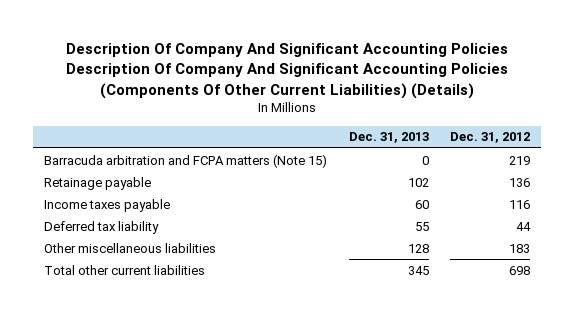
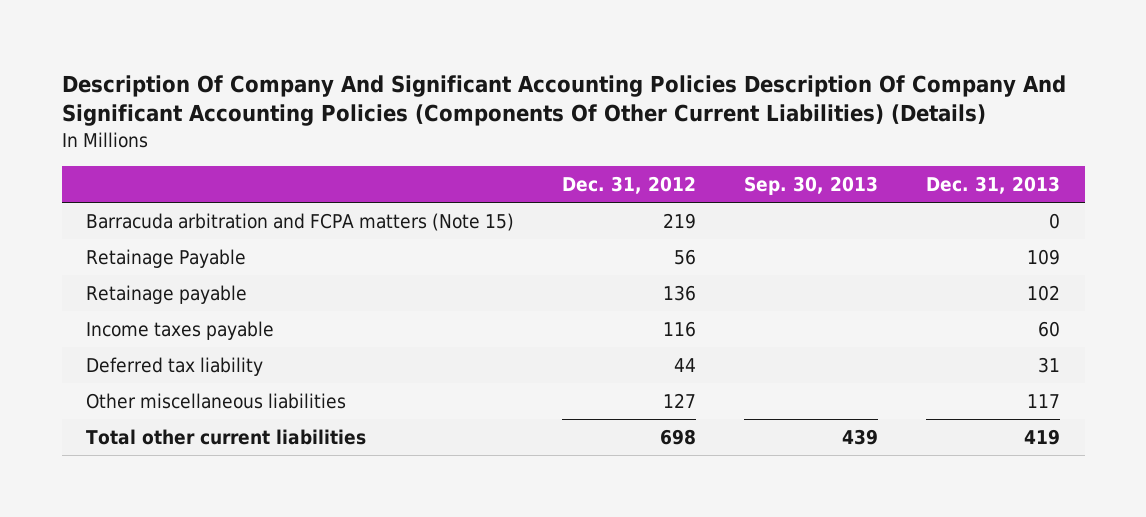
none -> [744,176,879,196] Sep. 30, 2013
none -> [85,248,246,268] Retainage Payable
[414,221,429,231] 55 -> [1038,356,1061,373] 31
[407,243,429,253] 128 -> [1027,393,1061,408] 117
[509,243,531,253] 183 -> [663,392,697,408] 127
[407,265,429,275] 345 -> [1024,428,1061,445] 419

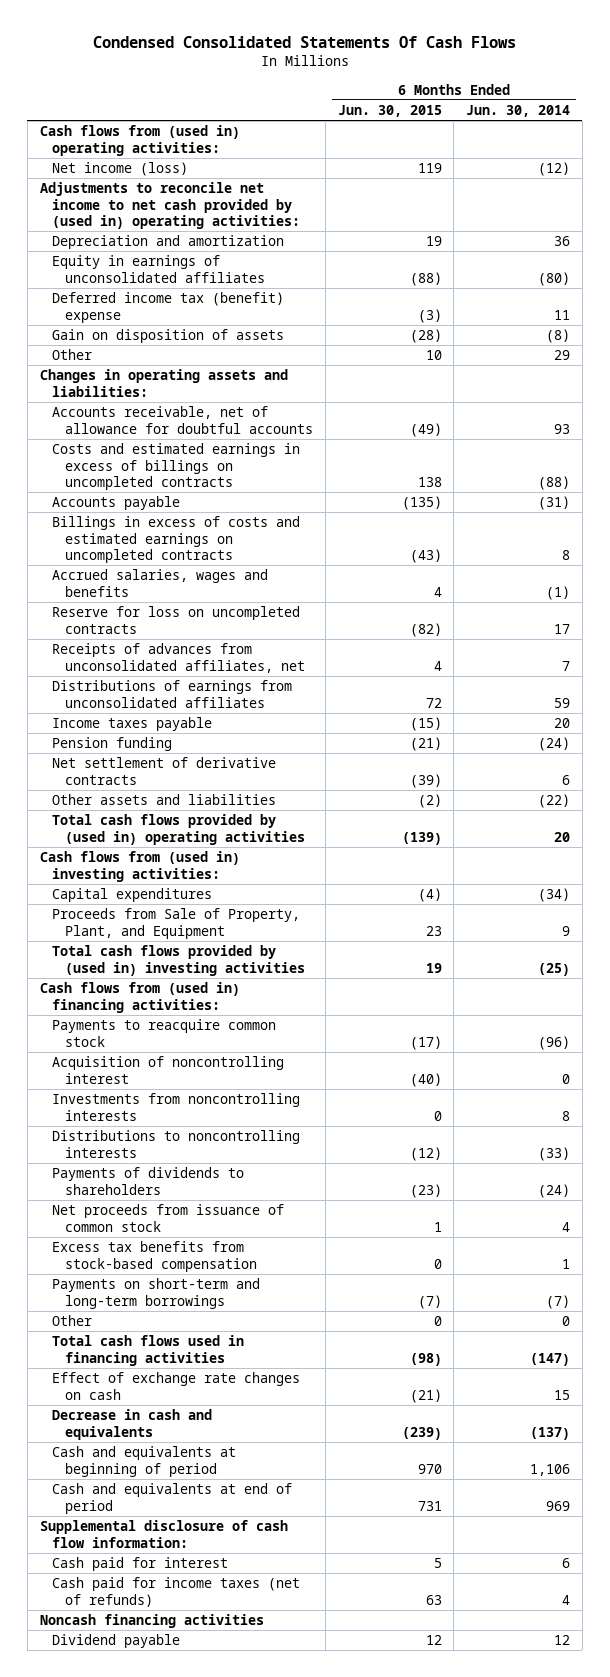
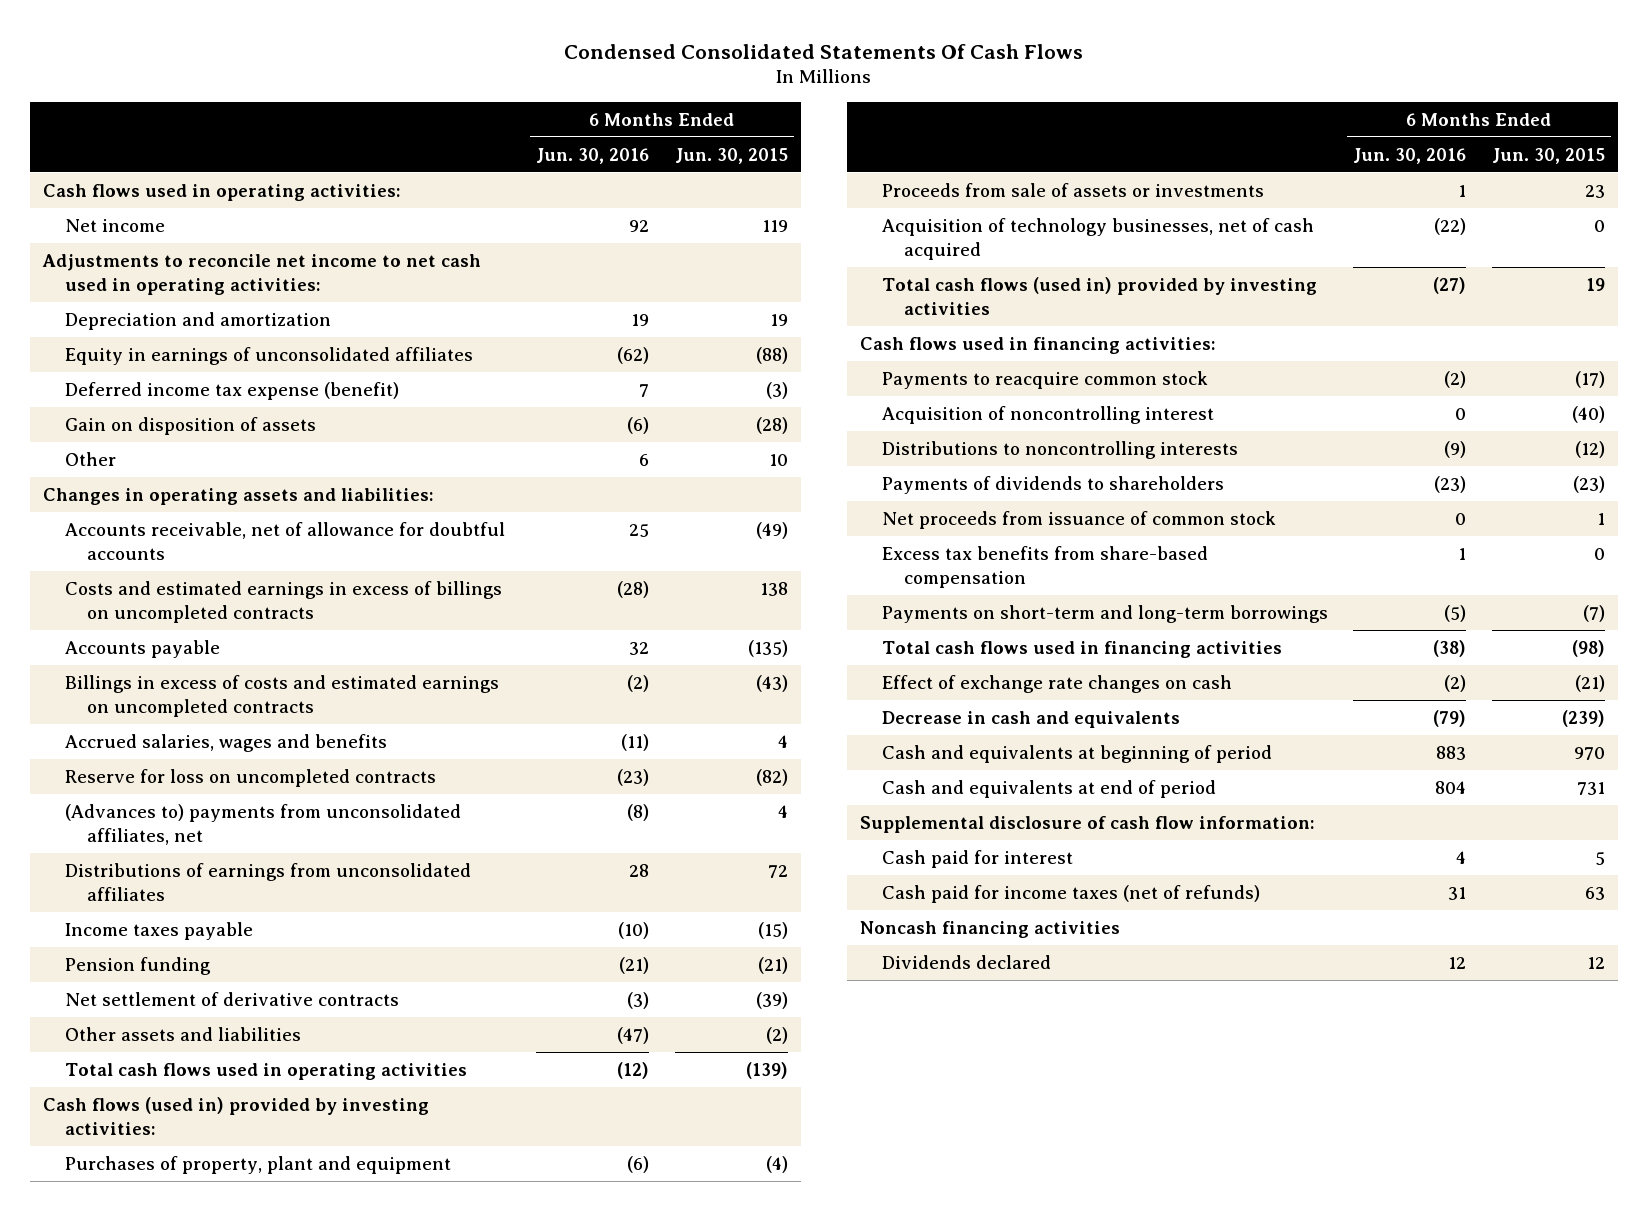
[466,104,571,117] Jun. 30, 2014 -> none
none -> [536,147,650,164] Jun. 30, 2016
[39,124,240,156] Cash flows from (used in) operating activities: -> [42,183,401,201] Cash flows used in operating activities:
[52,161,189,176] Net income (loss) -> [64,218,165,232] Net income
[39,181,301,230] Adjustments to reconcile net income to net cash provided by (used in) operating activities: -> [41,253,481,295] Adjustments to reconcile net income to net cash used in operating activities:
[52,291,285,323] Deferred income tax (benefit) expense -> [64,381,399,400] Deferred income tax expense (benefit)
[52,642,306,673] Receipts of advances from unconsolidated affiliates, net -> [64,803,461,845] (Advances to) payments from unconsolidated affiliates, net
[52,813,306,845] Total cash flows provided by (used in) operating activities -> [64,1062,467,1080] Total cash flows used in operating activities
[39,850,240,882] Cash flows from (used in) investing activities: -> [42,1096,429,1135] Cash flows (used in) provided by investing activities:
[52,887,213,902] Capital expenditures -> [64,1155,451,1174] Purchases of property, plant and equipment
[52,907,301,939] Proceeds from Sale of Property, Plant, and Equipment -> [881,182,1264,197] Proceeds from sale of assets or investments
none -> [881,217,1314,260] Acquisition of technology businesses, net of cash acquired
[52,944,306,976] Total cash flows provided by (used in) investing activities -> [881,276,1317,315] Total cash flows (used in) provided by investing activities
[39,981,240,1013] Cash flows from (used in) financing activities: -> [859,336,1216,354] Cash flows used in financing activities:
[52,1092,301,1121] Investments from noncontrolling interests -> none
[52,1240,258,1272] Excess tax benefits from stock-based compensation -> [881,545,1208,588] Excess tax benefits from share-based compensation
[52,1314,93,1326] Other -> none
[52,1633,181,1648] Dividend payable -> [881,954,1051,969] Dividends declared

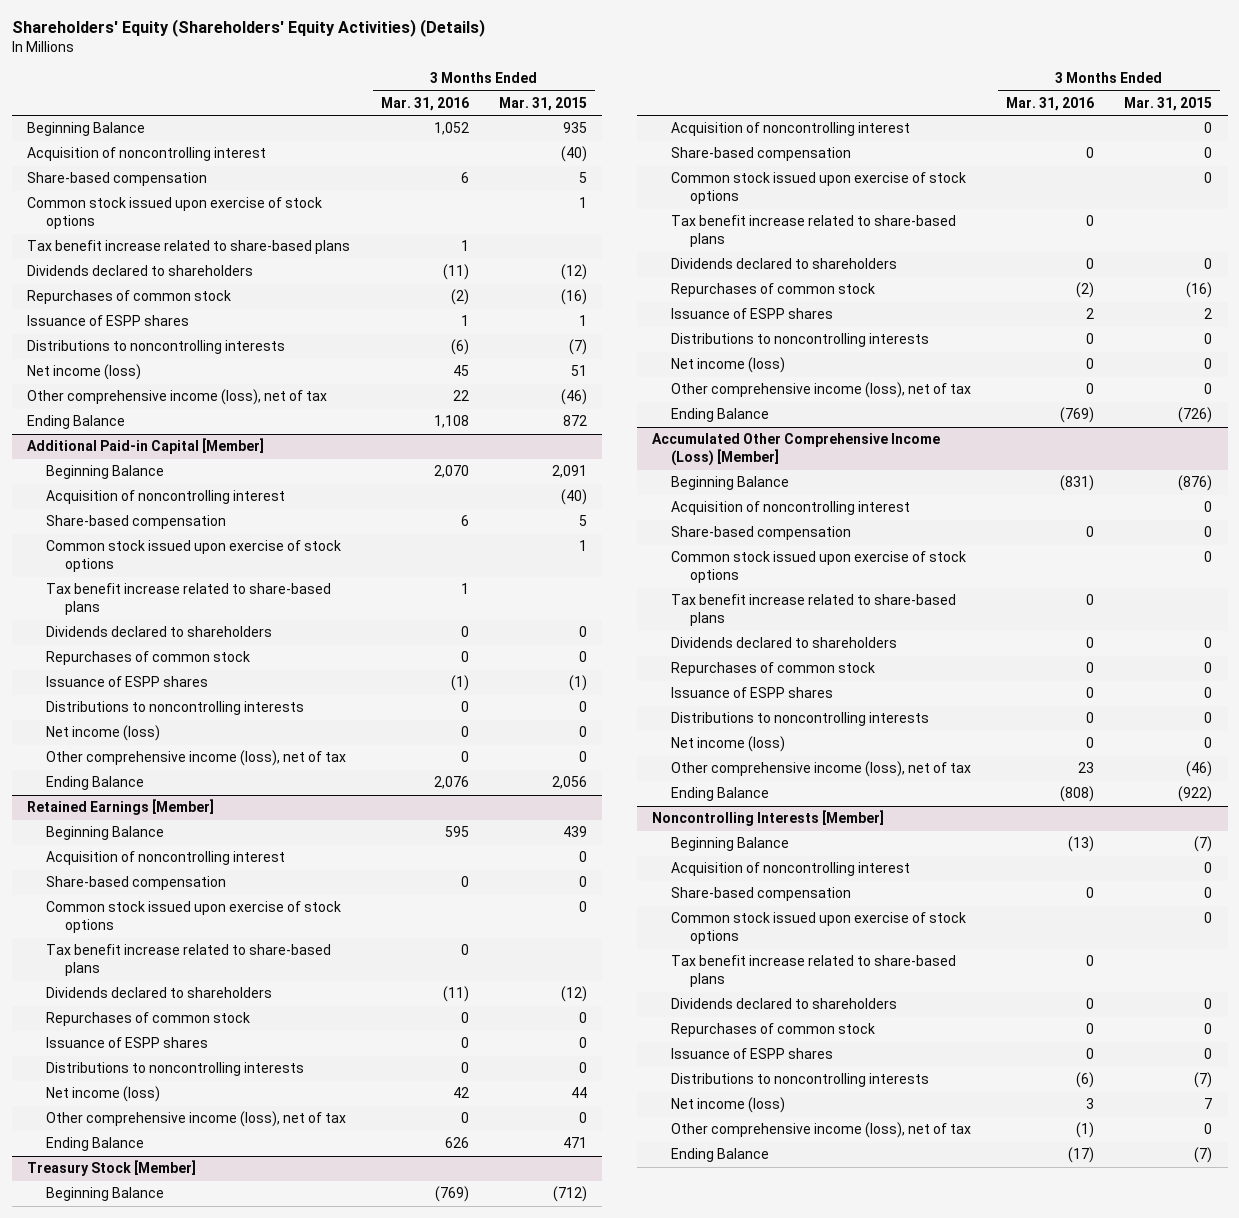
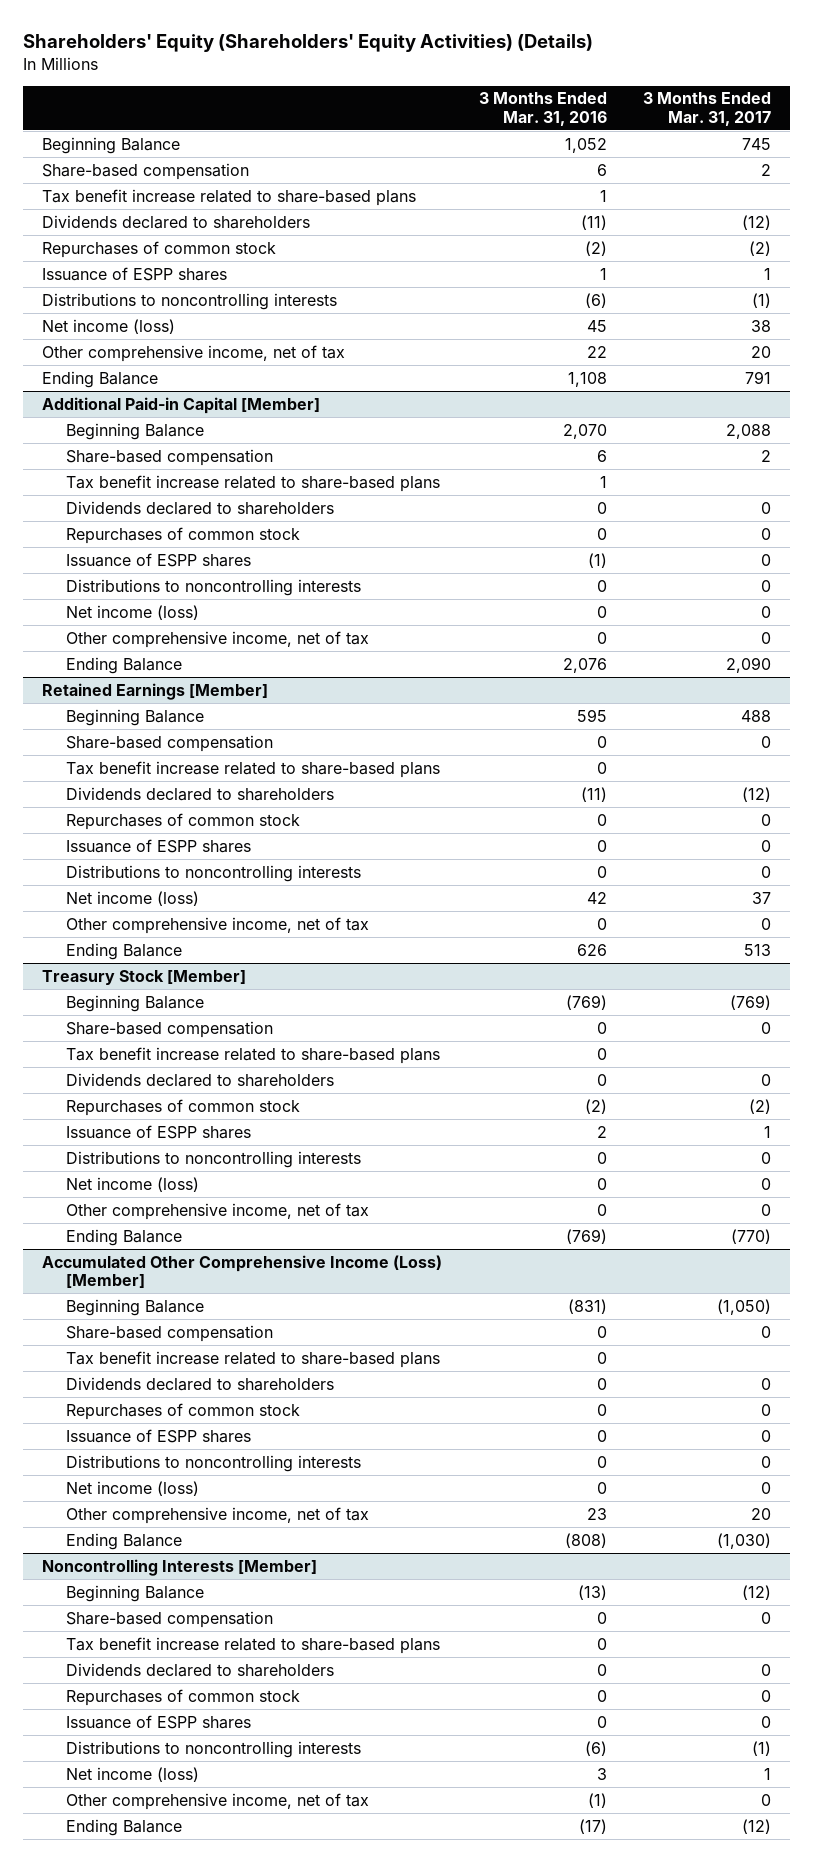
[499,96,588,111] Mar. 31, 2015 -> none
none -> [643,92,772,126] 3 Months Ended Mar. 31, 2017
[27,147,267,162] Acquisition of noncontrolling interest -> none
[27,197,323,230] Common stock issued upon exercise of stock options -> none
[27,389,328,406] Other comprehensive income (loss), net of tax -> [41,344,345,362] Other comprehensive income, net of tax
[46,490,286,505] Acquisition of noncontrolling interest -> none
[46,540,342,573] Common stock issued upon exercise of stock options -> none
[46,750,347,767] Other comprehensive income (loss), net of tax -> [65,630,369,648] Other comprehensive income, net of tax
[46,851,286,866] Acquisition of noncontrolling interest -> none
[46,901,342,934] Common stock issued upon exercise of stock options -> none
[46,1111,347,1128] Other comprehensive income (loss), net of tax -> [65,916,369,934] Other comprehensive income, net of tax
[671,122,911,137] Acquisition of noncontrolling interest -> none
[671,172,967,205] Common stock issued upon exercise of stock options -> none
[671,382,972,399] Other comprehensive income (loss), net of tax -> [65,1202,369,1220] Other comprehensive income, net of tax
[671,501,911,516] Acquisition of noncontrolling interest -> none
[671,551,967,584] Common stock issued upon exercise of stock options -> none
[671,761,972,778] Other comprehensive income (loss), net of tax -> [65,1506,369,1524] Other comprehensive income, net of tax
[671,862,911,877] Acquisition of noncontrolling interest -> none
[671,912,967,945] Common stock issued upon exercise of stock options -> none
[671,1122,972,1139] Other comprehensive income (loss), net of tax -> [65,1792,369,1810] Other comprehensive income, net of tax

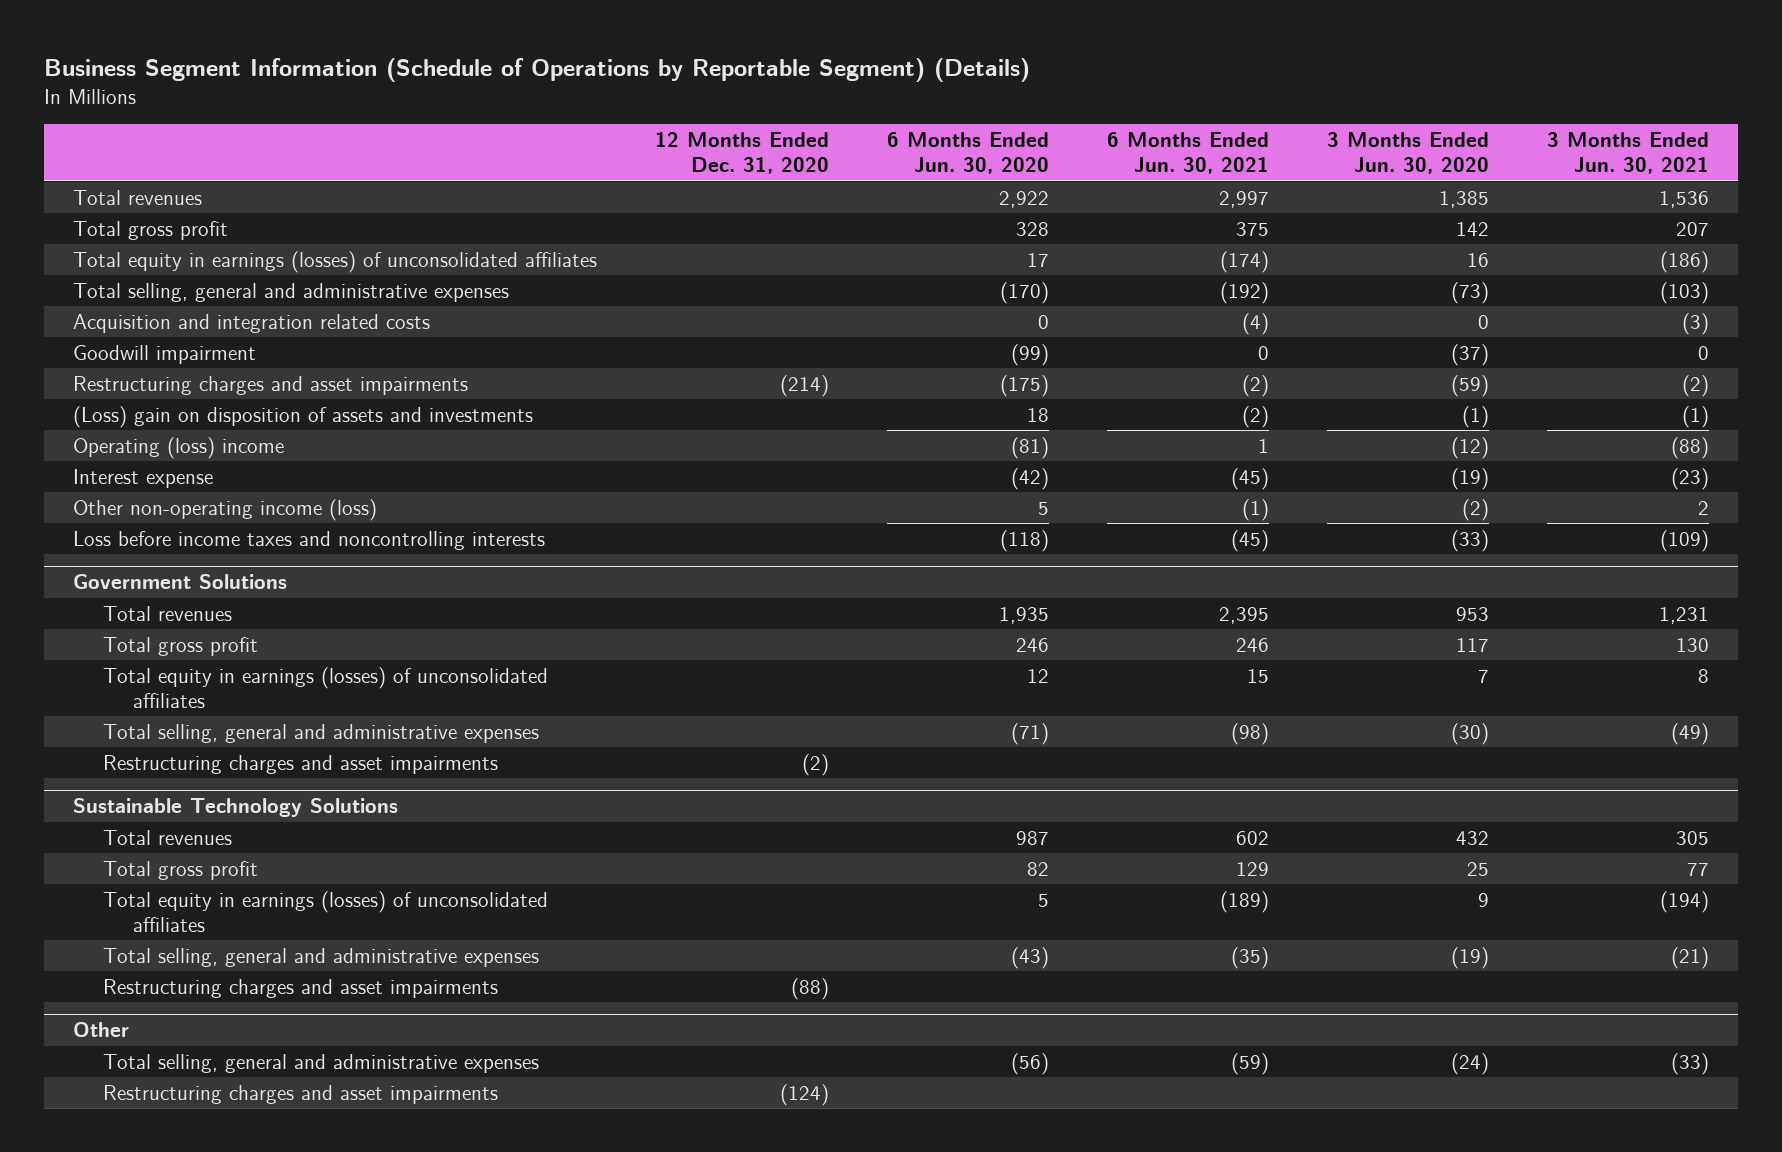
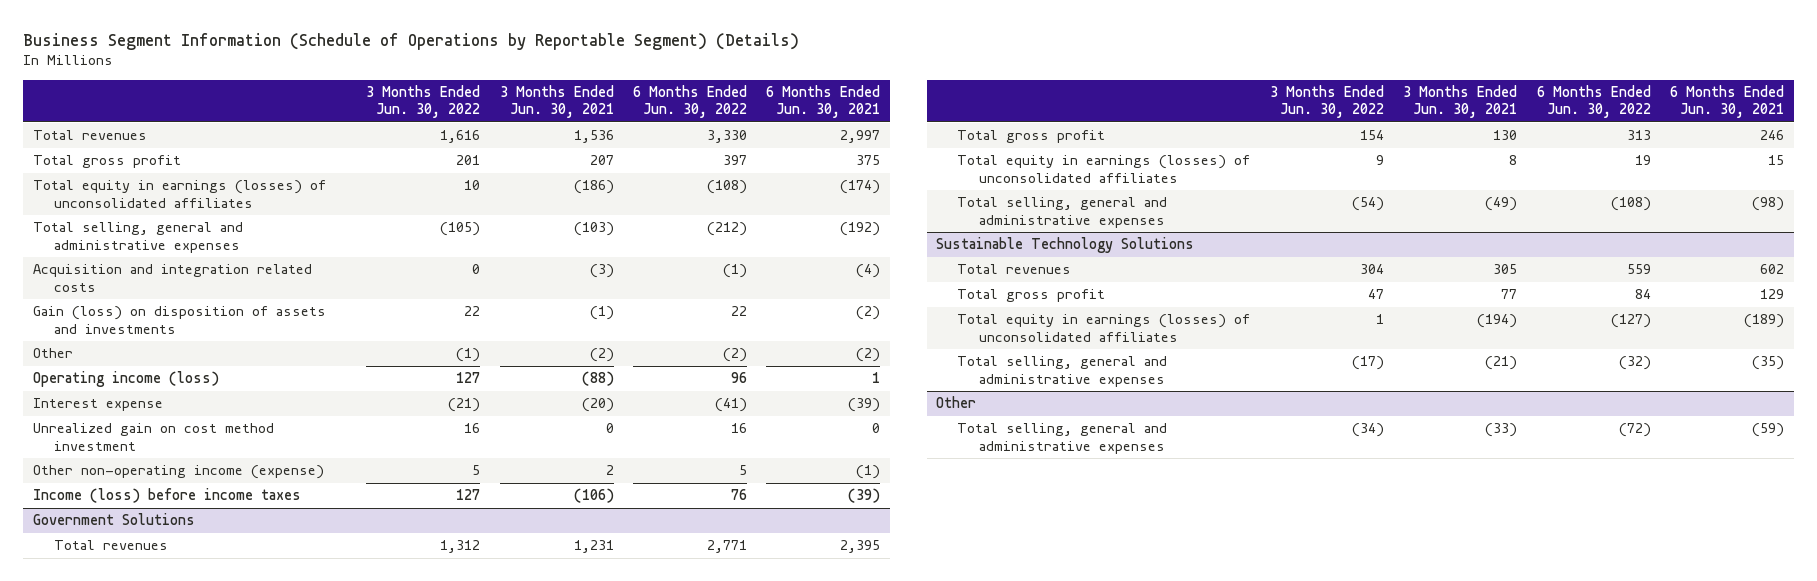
[655,132,830,175] 12 Months Ended Dec. 31, 2020 -> none
[887,132,1050,175] 6 Months Ended Jun. 30, 2020 -> none
[1326,132,1489,175] 3 Months Ended Jun. 30, 2020 -> none
none -> [366,85,481,119] 3 Months Ended Jun. 30, 2022
none -> [633,85,748,119] 6 Months Ended Jun. 30, 2022
[73,344,257,364] Goodwill impairment -> none
[73,375,469,395] Restructuring charges and asset impairments -> none
[73,405,534,428] (Loss) gain on disposition of assets and investments -> [32,306,326,334] Gain (loss) on disposition of assets and investments
none -> [32,348,73,359] Other
[73,436,285,459] Operating (loss) income -> [32,371,219,388] Operating income (loss)
[1230,467,1269,490] (45) -> [848,398,881,413] (39)
[1670,467,1709,490] (23) -> [581,398,614,413] (20)
none -> [32,423,274,451] Unrealized gain on cost method investment
[73,498,378,521] Other non-operating income (loss) -> [32,465,324,480] Other non-operating income (expense)
[73,530,546,550] Loss before income taxes and noncontrolling interests -> [32,488,301,504] Income (loss) before income taxes
[1230,529,1269,552] (45) -> [848,488,881,504] (39)
[1659,529,1709,552] (109) -> [573,488,614,504] (106)
[103,754,499,774] Restructuring charges and asset impairments -> none
[103,978,499,998] Restructuring charges and asset impairments -> none
[103,1084,499,1104] Restructuring charges and asset impairments -> none

